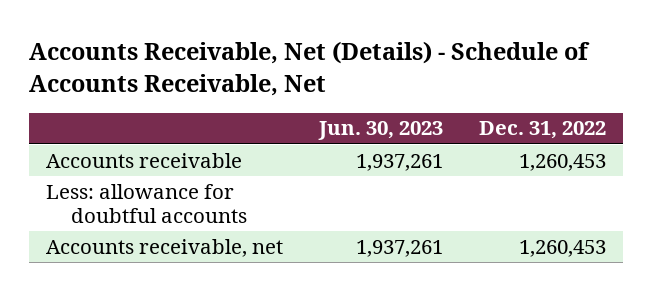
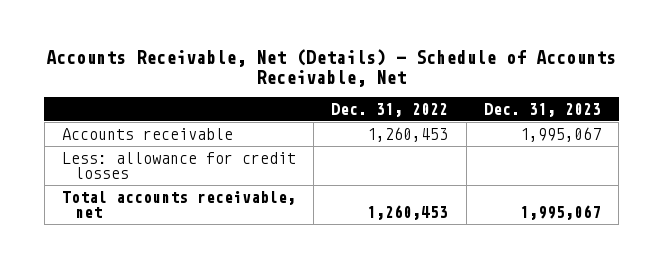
[318,121,444,141] Jun. 30, 2023 -> none
none -> [483,103,601,118] Dec. 31, 2023
[46,183,248,223] Less: allowance for doubtful accounts -> [61,151,296,180] Less: allowance for credit losses
[46,238,284,257] Accounts receivable, net -> [61,190,296,219] Total accounts receivable, net

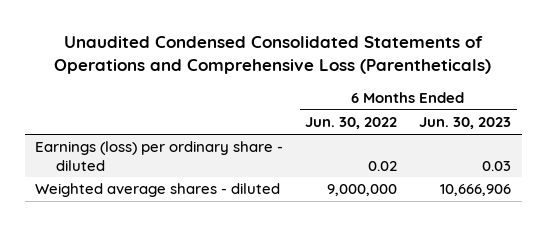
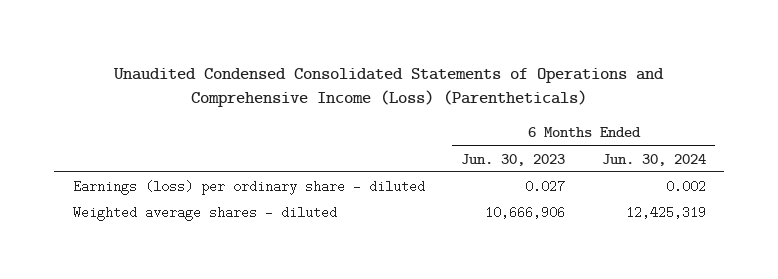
[54,35,492,74] Unaudited Condensed Consolidated Statements of Operations and Comprehensive Loss (Parentheticals) -> [113,67,665,108] Unaudited Condensed Consolidated Statements of Operations and Comprehensive Income (Loss) (Parentheticals)
[305,117,398,130] Jun. 30, 2022 -> none
none -> [601,153,706,166] Jun. 30, 2024
[482,160,512,171] 0.03 -> [525,180,566,194] 0.027

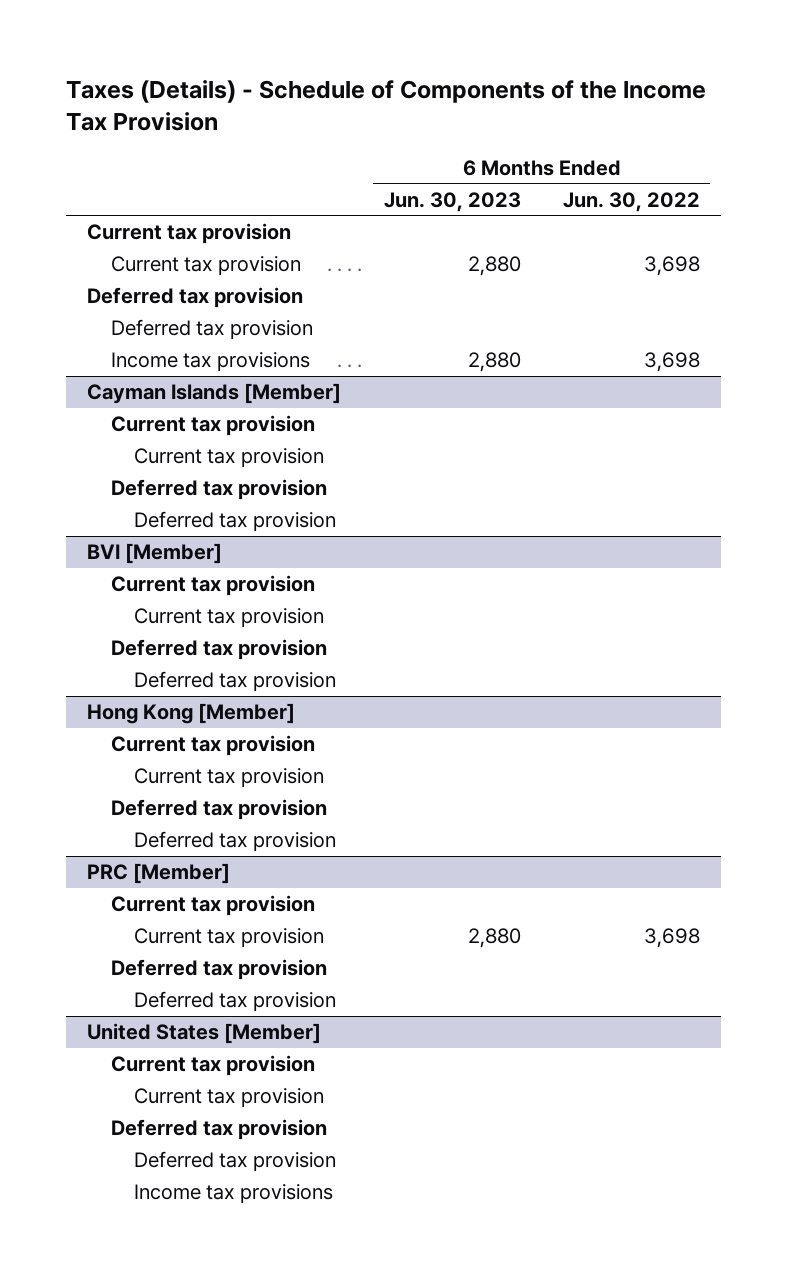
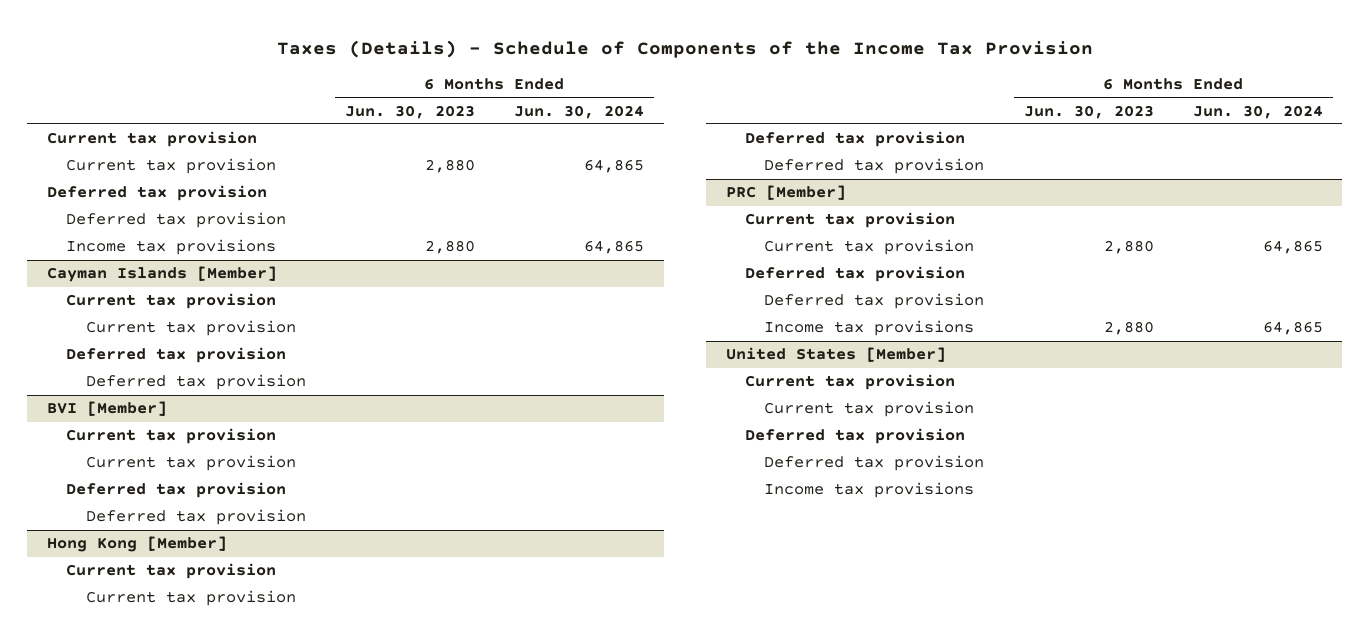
[562,191,700,212] Jun. 30, 2022 -> none
none -> [514,104,645,119] Jun. 30, 2024
none -> [764,320,975,337] Income tax provisions

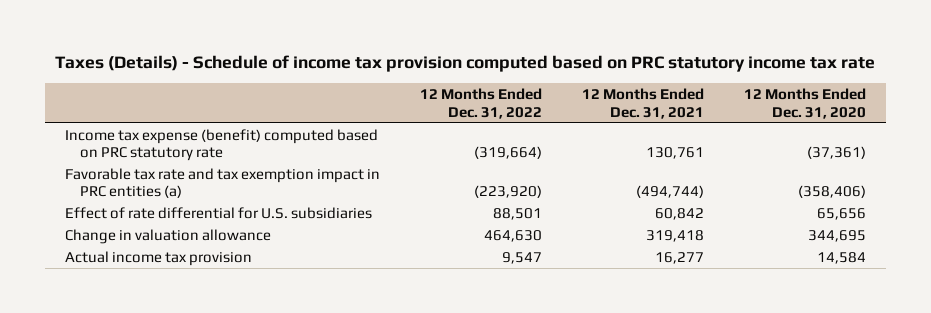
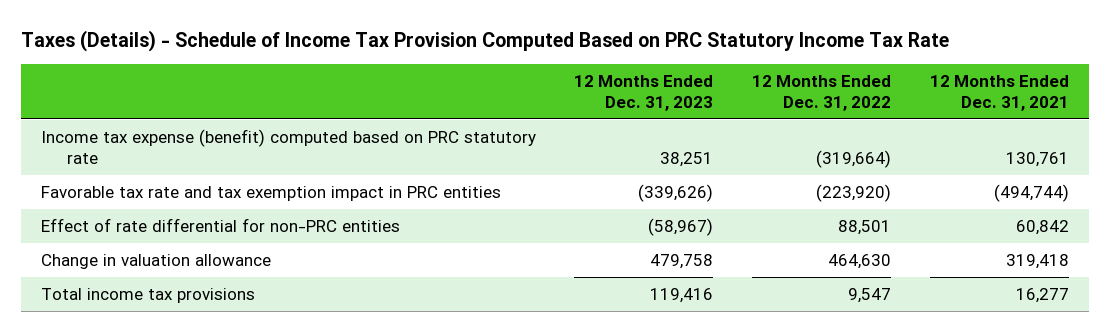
[55,55,876,73] Taxes (Details) - Schedule of income tax provision computed based on PRC statutory income tax rate -> [21,30,950,53] Taxes (Details) - Schedule of Income Tax Provision Computed Based on PRC Statutory Income Tax Rate
[743,88,866,119] 12 Months Ended Dec. 31, 2020 -> none
none -> [574,74,714,112] 12 Months Ended Dec. 31, 2023
[64,167,380,199] Favorable tax rate and tax exemption impact in PRC entities (a) -> [40,185,501,201] Favorable tax rate and tax exemption impact in PRC entities
[64,206,372,219] Effect of rate differential for U.S. subsidiaries -> [40,217,400,232] Effect of rate differential for non-PRC entities
[64,250,252,266] Actual income tax provision -> [40,287,255,303] Total income tax provisions

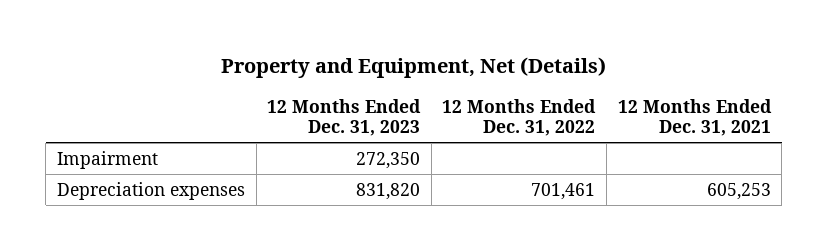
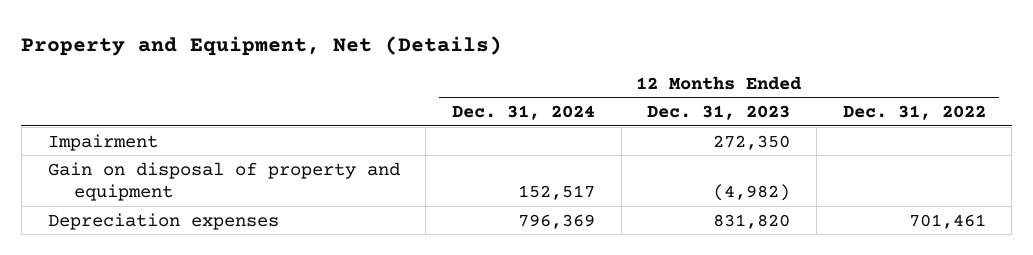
[617,98,772,137] 12 Months Ended Dec. 31, 2021 -> none
none -> [451,105,595,121] Dec. 31, 2024
none -> [47,161,400,202] Gain on disposal of property and equipment

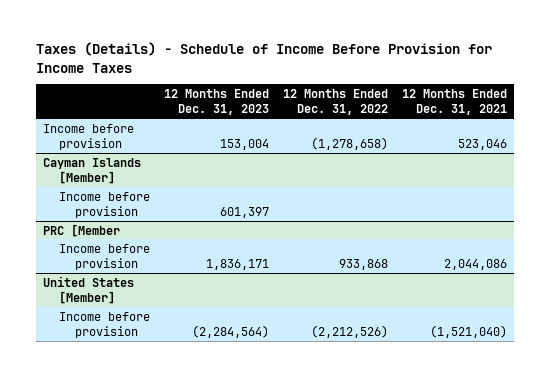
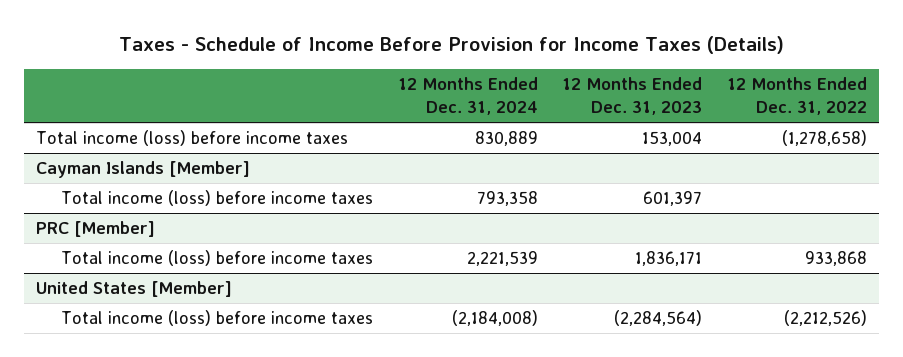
[35,42,492,73] Taxes (Details) - Schedule of Income Before Provision for Income Taxes -> [119,36,785,55] Taxes - Schedule of Income Before Provision for Income Taxes (Details)
[401,89,507,116] 12 Months Ended Dec. 31, 2021 -> none
none -> [397,77,538,116] 12 Months Ended Dec. 31, 2024
[42,123,134,150] Income before provision -> [35,130,348,147] Total income (loss) before income taxes
[59,191,151,218] Income before provision -> [61,190,374,207] Total income (loss) before income taxes
[42,223,120,237] PRC [Member -> [35,221,155,238] PRC [Member]
[59,243,151,270] Income before provision -> [61,250,374,267] Total income (loss) before income taxes
[59,311,151,338] Income before provision -> [61,310,374,327] Total income (loss) before income taxes

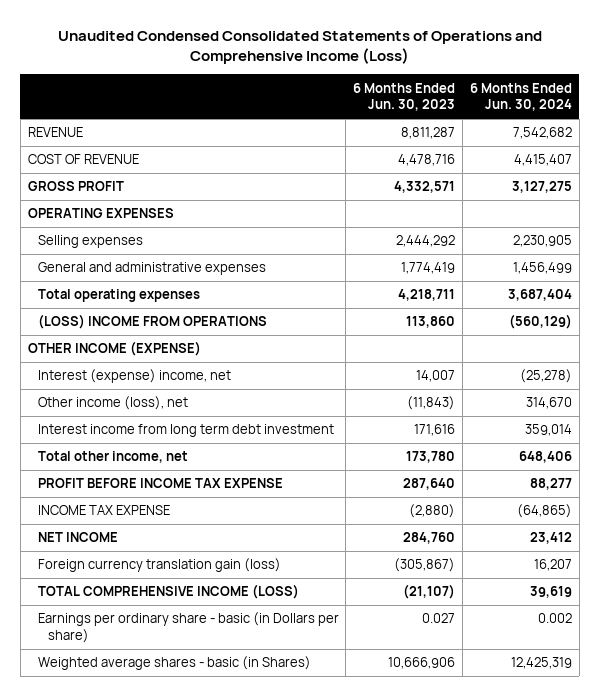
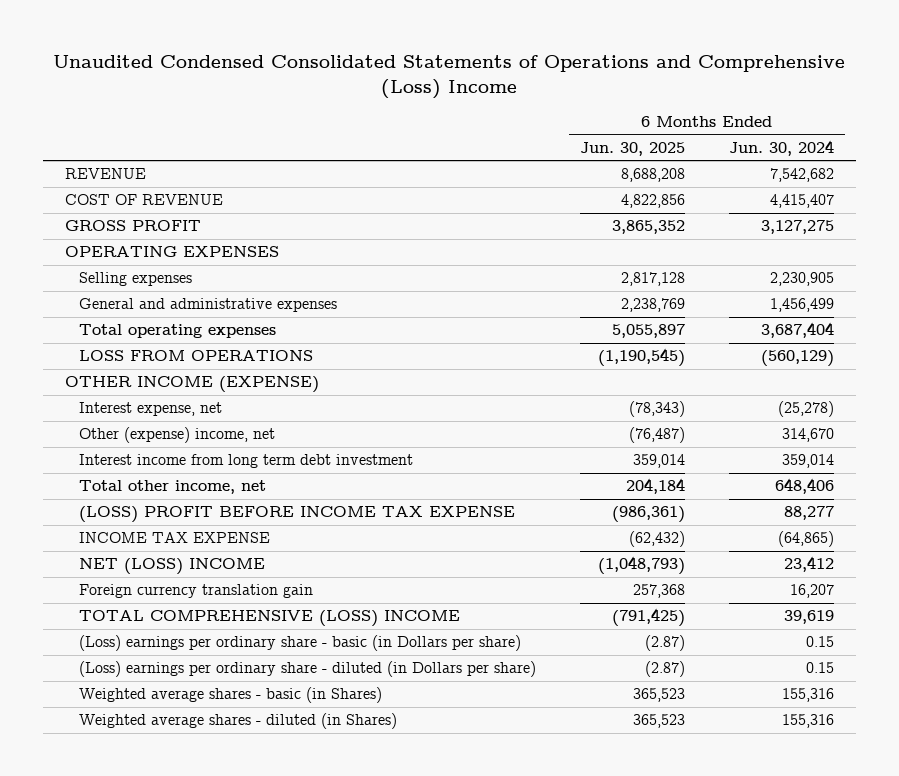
[57,30,542,65] Unaudited Condensed Consolidated Statements of Operations and Comprehensive Income (Loss) -> [53,54,846,99] Unaudited Condensed Consolidated Statements of Operations and Comprehensive (Loss) Income
[353,82,456,112] 6 Months Ended Jun. 30, 2023 -> none
none -> [579,141,685,156] Jun. 30, 2025
[37,314,267,330] (LOSS) INCOME FROM OPERATIONS -> [78,350,313,362] LOSS FROM OPERATIONS
[37,369,231,384] Interest (expense) income, net -> [78,402,222,417] Interest expense, net
[37,396,188,411] Other income (loss), net -> [78,427,275,444] Other (expense) income, net
[37,478,283,489] PROFIT BEFORE INCOME TAX EXPENSE -> [78,506,515,524] (LOSS) PROFIT BEFORE INCOME TAX EXPENSE
[37,532,118,543] NET INCOME -> [78,558,265,576] NET (LOSS) INCOME
[37,558,281,573] Foreign currency translation gain (loss) -> [78,584,313,599] Foreign currency translation gain
[37,584,299,600] TOTAL COMPREHENSIVE INCOME (LOSS) -> [78,610,460,628] TOTAL COMPREHENSIVE (LOSS) INCOME
[37,612,339,644] Earnings per ordinary share - basic (in Dollars per share) -> [78,635,521,652] (Loss) earnings per ordinary share - basic (in Dollars per share)
[537,613,572,624] 0.002 -> [805,636,834,648] 0.15
none -> [78,661,536,678] (Loss) earnings per ordinary share - diluted (in Dollars per share)
[510,657,572,670] 12,425,319 -> [781,688,834,703] 155,316
none -> [78,713,397,730] Weighted average shares - diluted (in Shares)

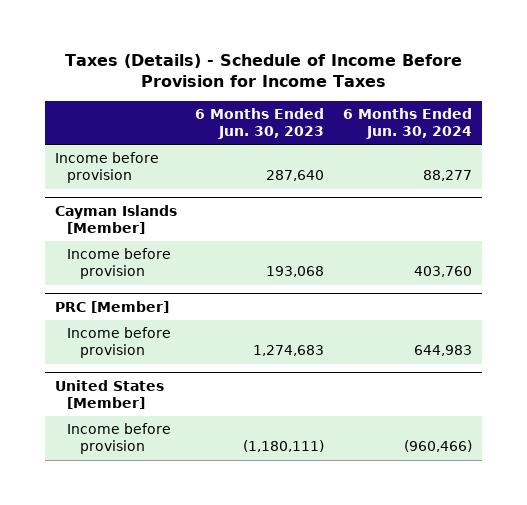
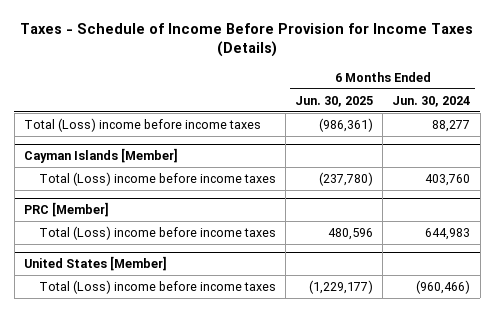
[65,54,463,88] Taxes (Details) - Schedule of Income Before Provision for Income Taxes -> [20,22,474,58] Taxes - Schedule of Income Before Provision for Income Taxes (Details)
[195,108,325,139] 6 Months Ended Jun. 30, 2023 -> none
none -> [294,95,373,107] Jun. 30, 2025
[54,152,159,184] Income before provision -> [24,117,262,132] Total (Loss) income before income taxes
[67,248,172,280] Income before provision -> [38,171,276,186] Total (Loss) income before income taxes
[67,327,172,359] Income before provision -> [38,225,276,240] Total (Loss) income before income taxes
[67,423,172,455] Income before provision -> [38,279,276,294] Total (Loss) income before income taxes

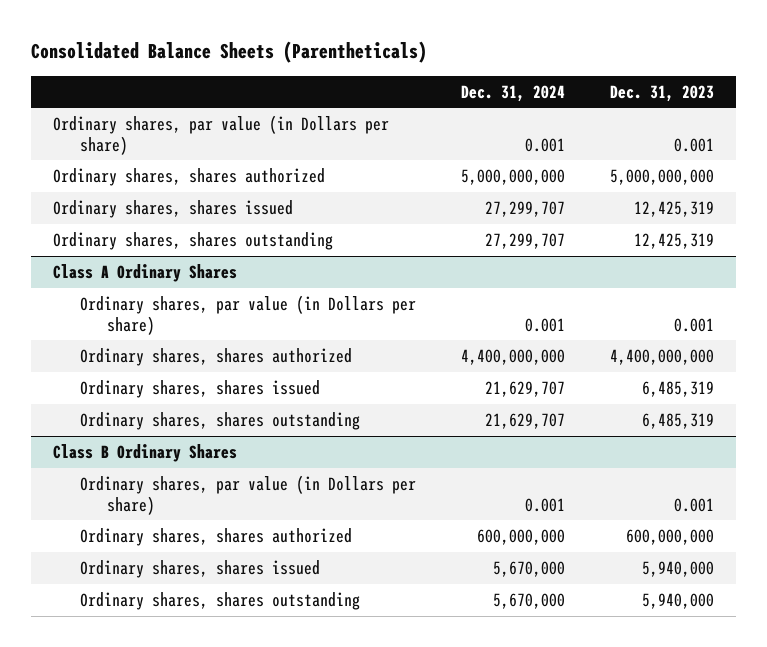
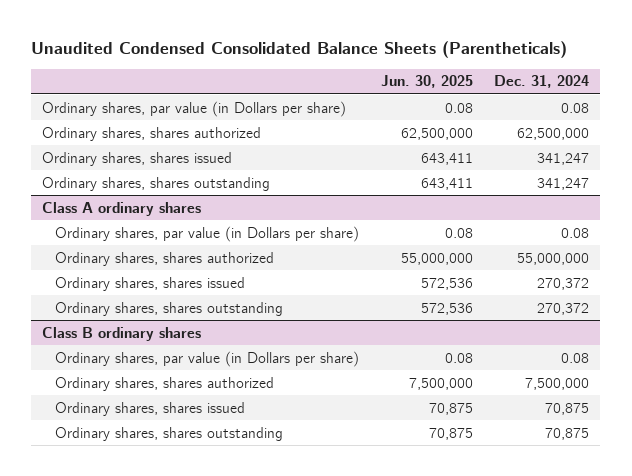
[30,41,427,64] Consolidated Balance Sheets (Parentheticals) -> [31,41,568,59] Unaudited Condensed Consolidated Balance Sheets (Parentheticals)
[609,84,714,102] Dec. 31, 2023 -> none
none -> [380,75,473,89] Jun. 30, 2025
[524,137,565,152] 0.001 -> [561,102,590,113] 0.08
[460,168,565,185] 5,000,000,000 -> [517,127,590,140] 62,500,000
[484,200,565,217] 27,299,707 -> [537,152,590,165] 341,247
[484,232,565,249] 27,299,707 -> [537,177,590,190] 341,247
[53,263,238,282] Class A Ordinary Shares -> [42,201,202,216] Class A ordinary shares
[524,317,565,332] 0.001 -> [561,227,590,238] 0.08
[460,348,565,365] 4,400,000,000 -> [517,252,590,265] 55,000,000
[484,380,565,397] 21,629,707 -> [537,277,590,290] 270,372
[484,412,565,429] 21,629,707 -> [537,302,590,315] 270,372
[53,443,238,462] Class B Ordinary Shares -> [42,326,202,341] Class B ordinary shares
[524,497,565,512] 0.001 -> [561,352,590,363] 0.08
[476,528,565,545] 600,000,000 -> [525,377,590,390] 7,500,000
[492,560,565,577] 5,670,000 -> [545,402,590,415] 70,875
[492,592,565,609] 5,670,000 -> [545,427,590,440] 70,875

